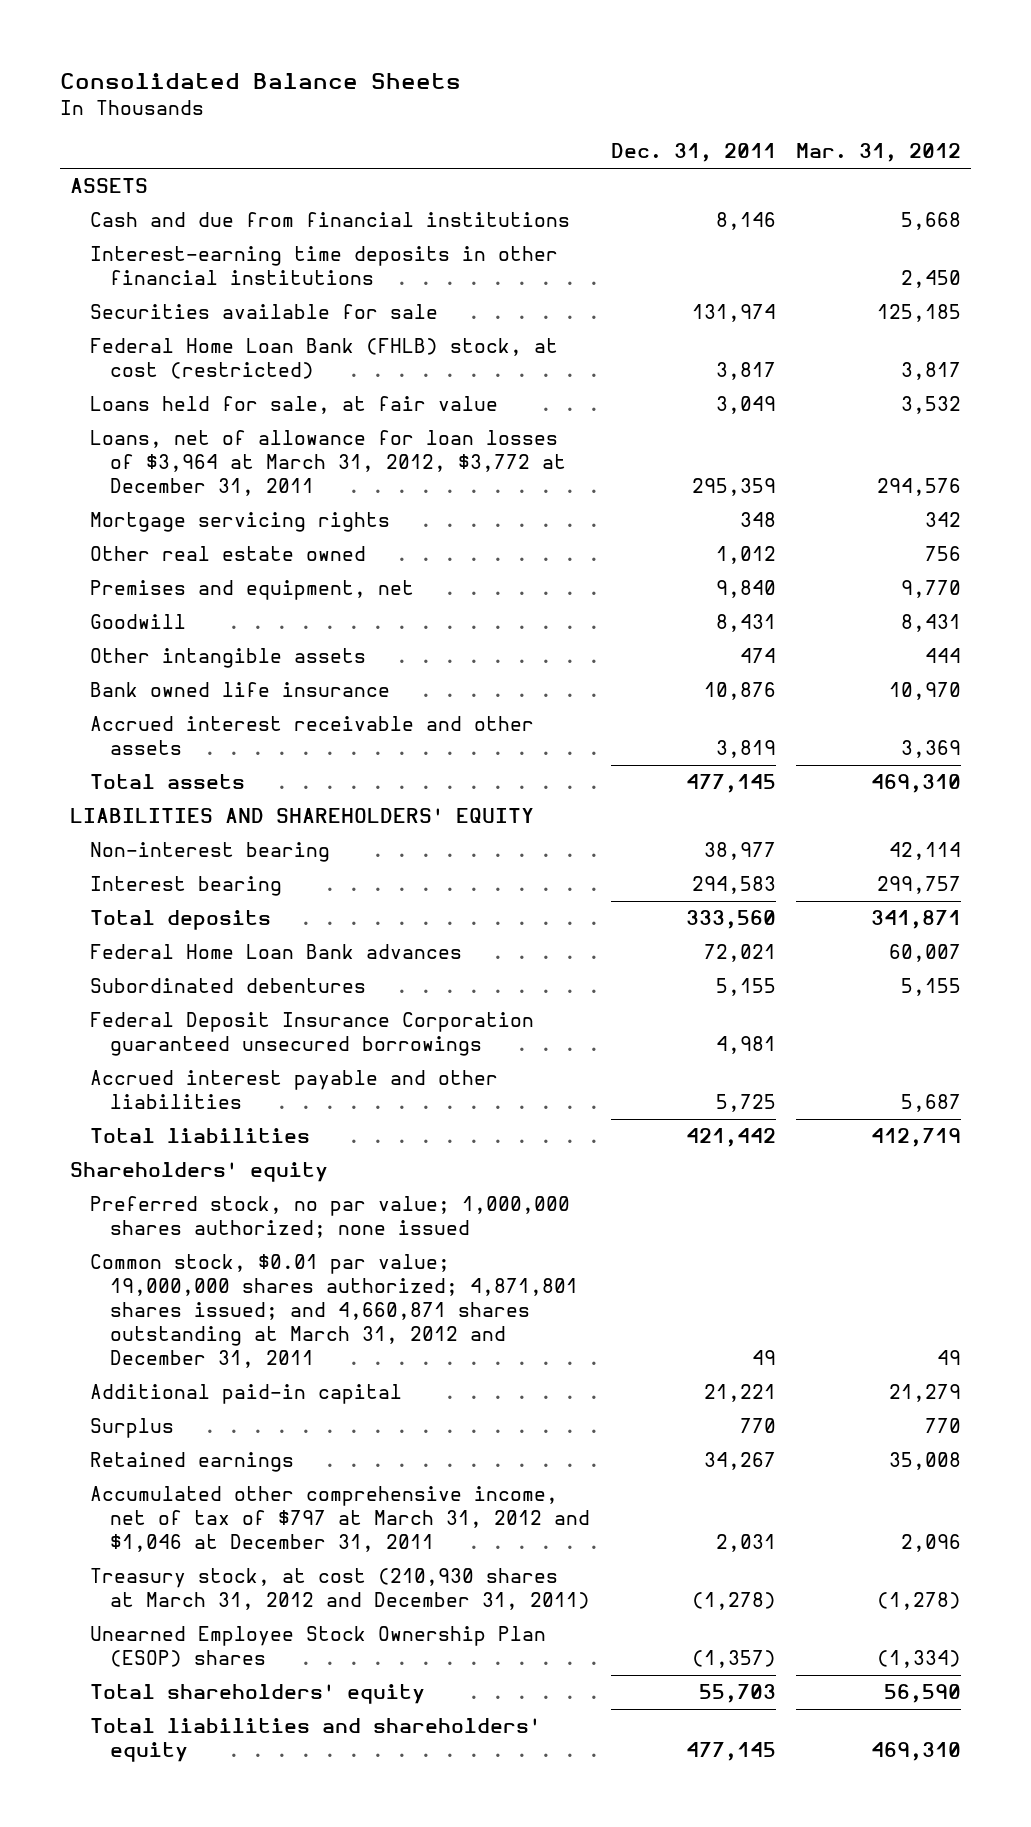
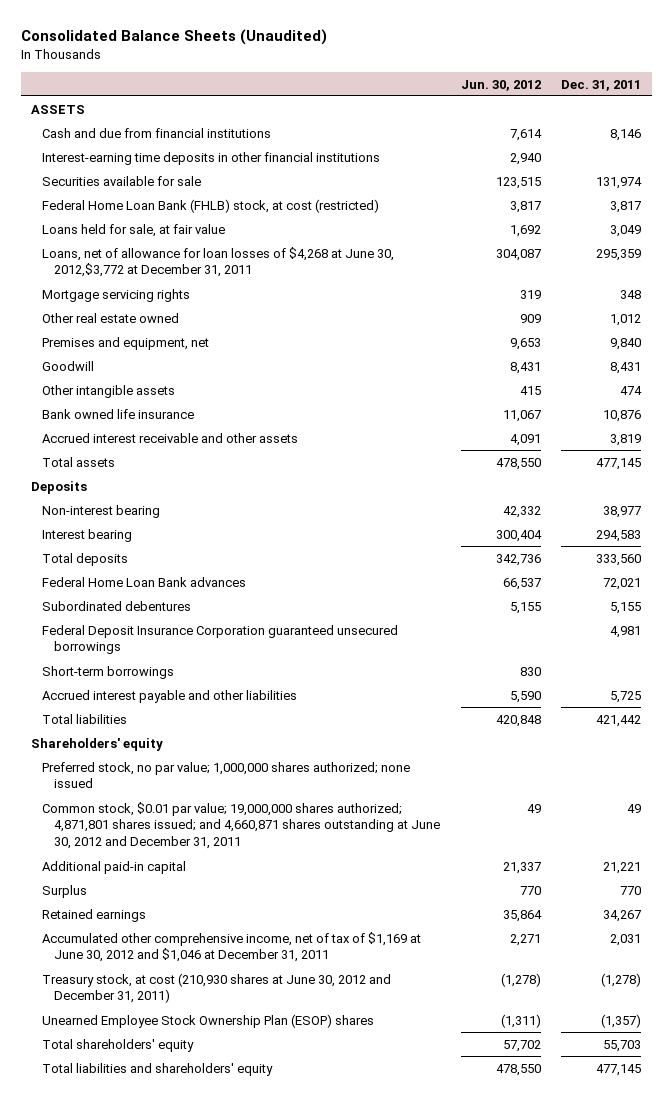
[60,73,462,90] Consolidated Balance Sheets -> [20,28,327,45] Consolidated Balance Sheets (Unaudited)
[796,143,962,163] Mar. 31, 2012 -> none
none -> [460,79,541,91] Jun. 30, 2012
[90,430,566,497] Loans, net of allowance for loan losses of $3,964 at March 31, 2012, $3,772 at December 31, 2011 -> [42,246,395,278] Loans, net of allowance for loan losses of $4,268 at June 30, 2012,$3,772 at December 31, 2011
[70,808,535,824] LIABILITIES AND SHAREHOLDERS' EQUITY -> none
none -> [30,480,87,494] Deposits
none -> [42,665,175,679] Short-term borrowings
[90,1254,578,1369] Common stock, $0.01 par value; 19,000,000 shares authorized; 4,871,801 shares issued; and 4,660,871 shares outstanding at March 31, 2012 and December 31, 2011 -> [42,801,441,850] Common stock, $0.01 par value; 19,000,000 shares authorized; 4,871,801 shares issued; and 4,660,871 shares outstanding at June 30, 2012 and December 31, 2011
[90,1486,590,1553] Accumulated other comprehensive income, net of tax of $797 at March 31, 2012 and $1,046 at December 31, 2011 -> [42,931,422,963] Accumulated other comprehensive income, net of tax of $1,169 at June 30, 2012 and $1,046 at December 31, 2011
[90,1568,590,1611] Treasury stock, at cost (210,930 shares at March 31, 2012 and December 31, 2011) -> [42,972,392,1004] Treasury stock, at cost (210,930 shares at June 30, 2012 and December 31, 2011)

